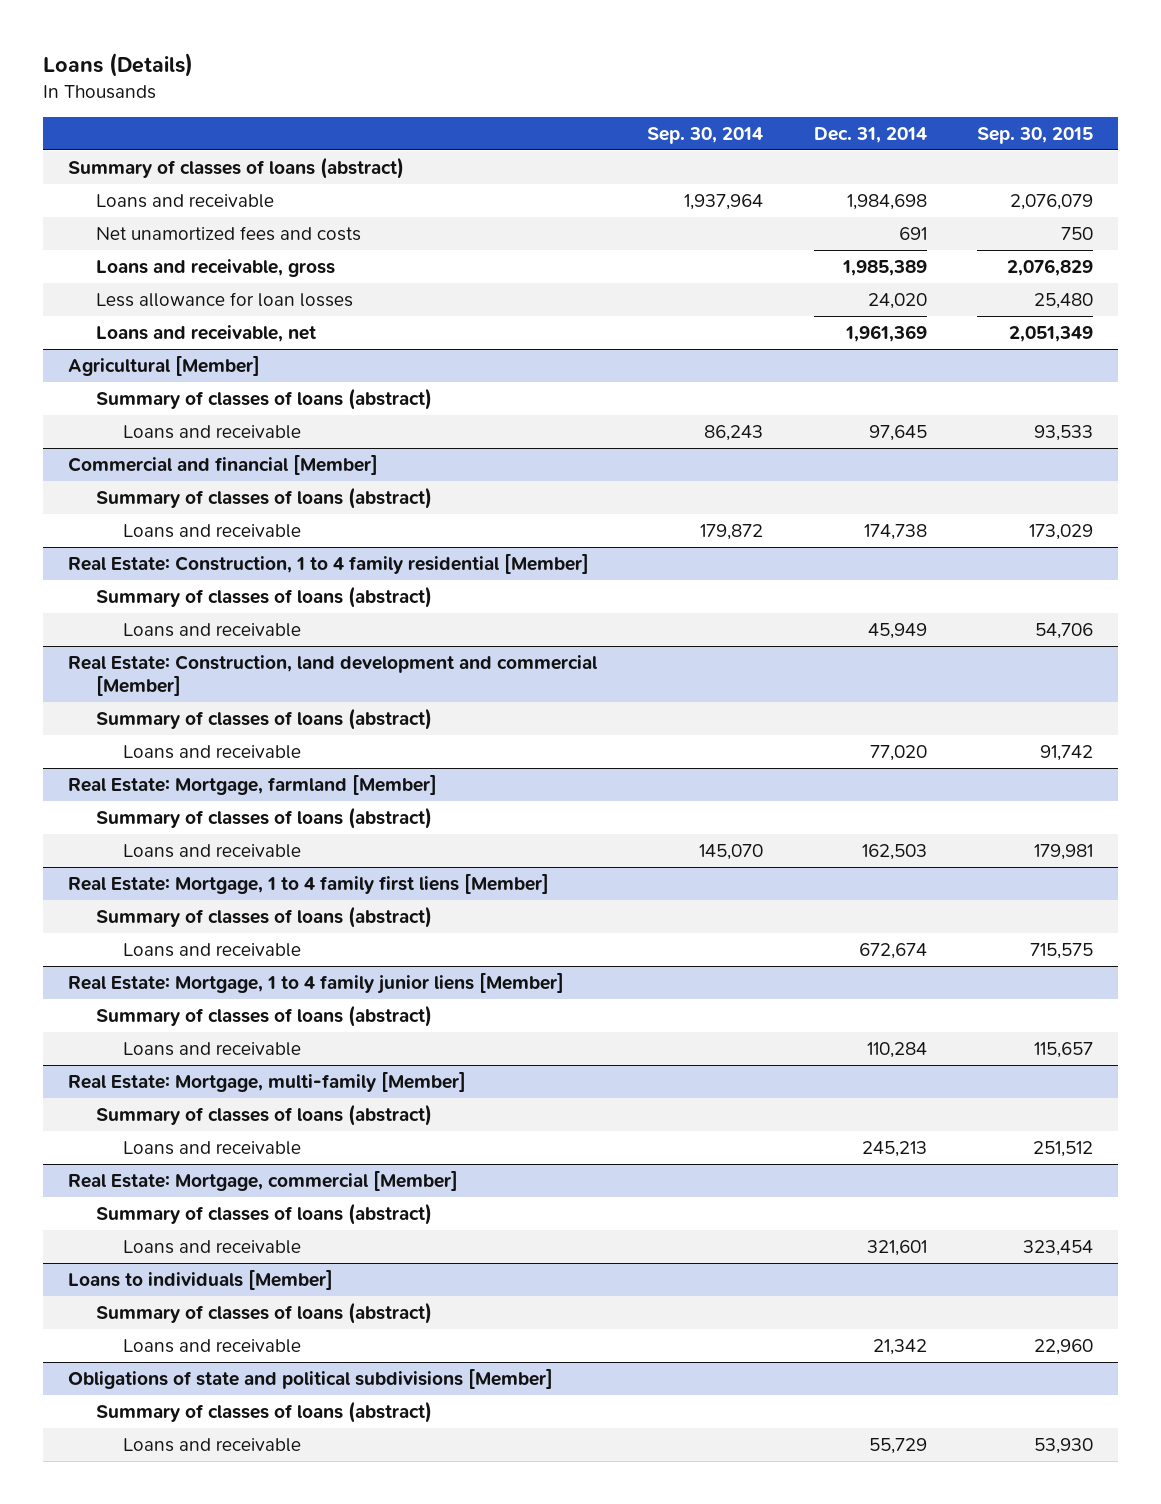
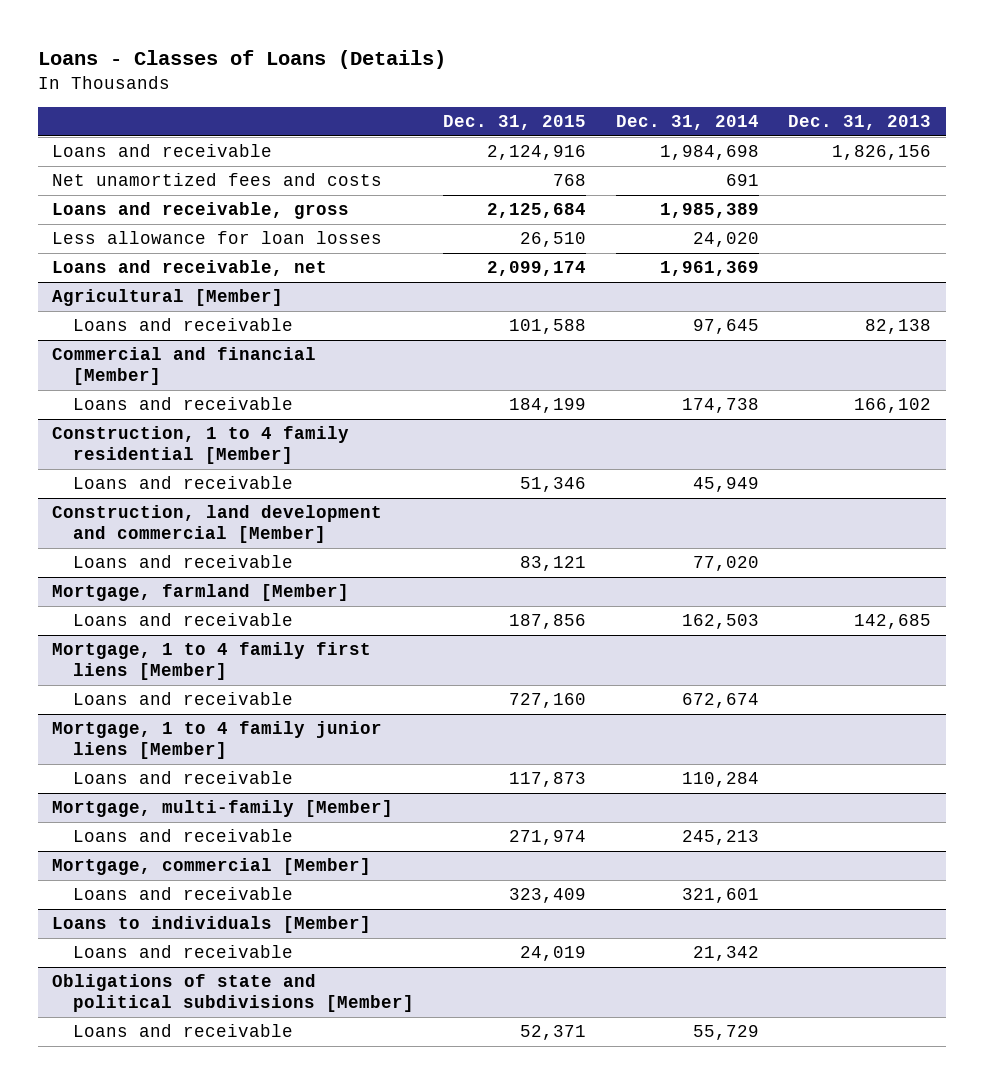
[42,53,193,78] Loans (Details) -> [37,50,446,70] Loans - Classes of Loans (Details)
[647,126,764,144] Sep. 30, 2014 -> none
[976,126,1093,144] Sep. 30, 2015 -> none
none -> [443,114,587,130] Dec. 31, 2015
none -> [787,114,931,130] Dec. 31, 2013
[68,156,405,179] Summary of classes of loans (abstract) -> none
[95,387,432,410] Summary of classes of loans (abstract) -> none
[95,486,432,509] Summary of classes of loans (abstract) -> none
[95,585,432,608] Summary of classes of loans (abstract) -> none
[68,553,590,574] Real Estate: Construction, 1 to 4 family residential [Member] -> [52,426,350,465] Construction, 1 to 4 family residential [Member]
[95,707,432,730] Summary of classes of loans (abstract) -> none
[68,654,599,696] Real Estate: Construction, land development and commercial [Member] -> [52,505,383,544] Construction, land development and commercial [Member]
[95,806,432,829] Summary of classes of loans (abstract) -> none
[68,774,438,795] Real Estate: Mortgage, farmland [Member] -> [52,584,350,602] Mortgage, farmland [Member]
[95,905,432,928] Summary of classes of loans (abstract) -> none
[68,873,550,894] Real Estate: Mortgage, 1 to 4 family first liens [Member] -> [52,642,372,681] Mortgage, 1 to 4 family first liens [Member]
[95,1004,432,1027] Summary of classes of loans (abstract) -> none
[68,972,565,994] Real Estate: Mortgage, 1 to 4 family junior liens [Member] -> [52,721,383,760] Mortgage, 1 to 4 family junior liens [Member]
[95,1103,432,1126] Summary of classes of loans (abstract) -> none
[68,1071,467,1092] Real Estate: Mortgage, multi-family [Member] -> [52,800,394,818] Mortgage, multi-family [Member]
[95,1202,432,1225] Summary of classes of loans (abstract) -> none
[68,1170,459,1191] Real Estate: Mortgage, commercial [Member] -> [52,858,372,876] Mortgage, commercial [Member]
[95,1301,432,1324] Summary of classes of loans (abstract) -> none
[95,1400,432,1423] Summary of classes of loans (abstract) -> none

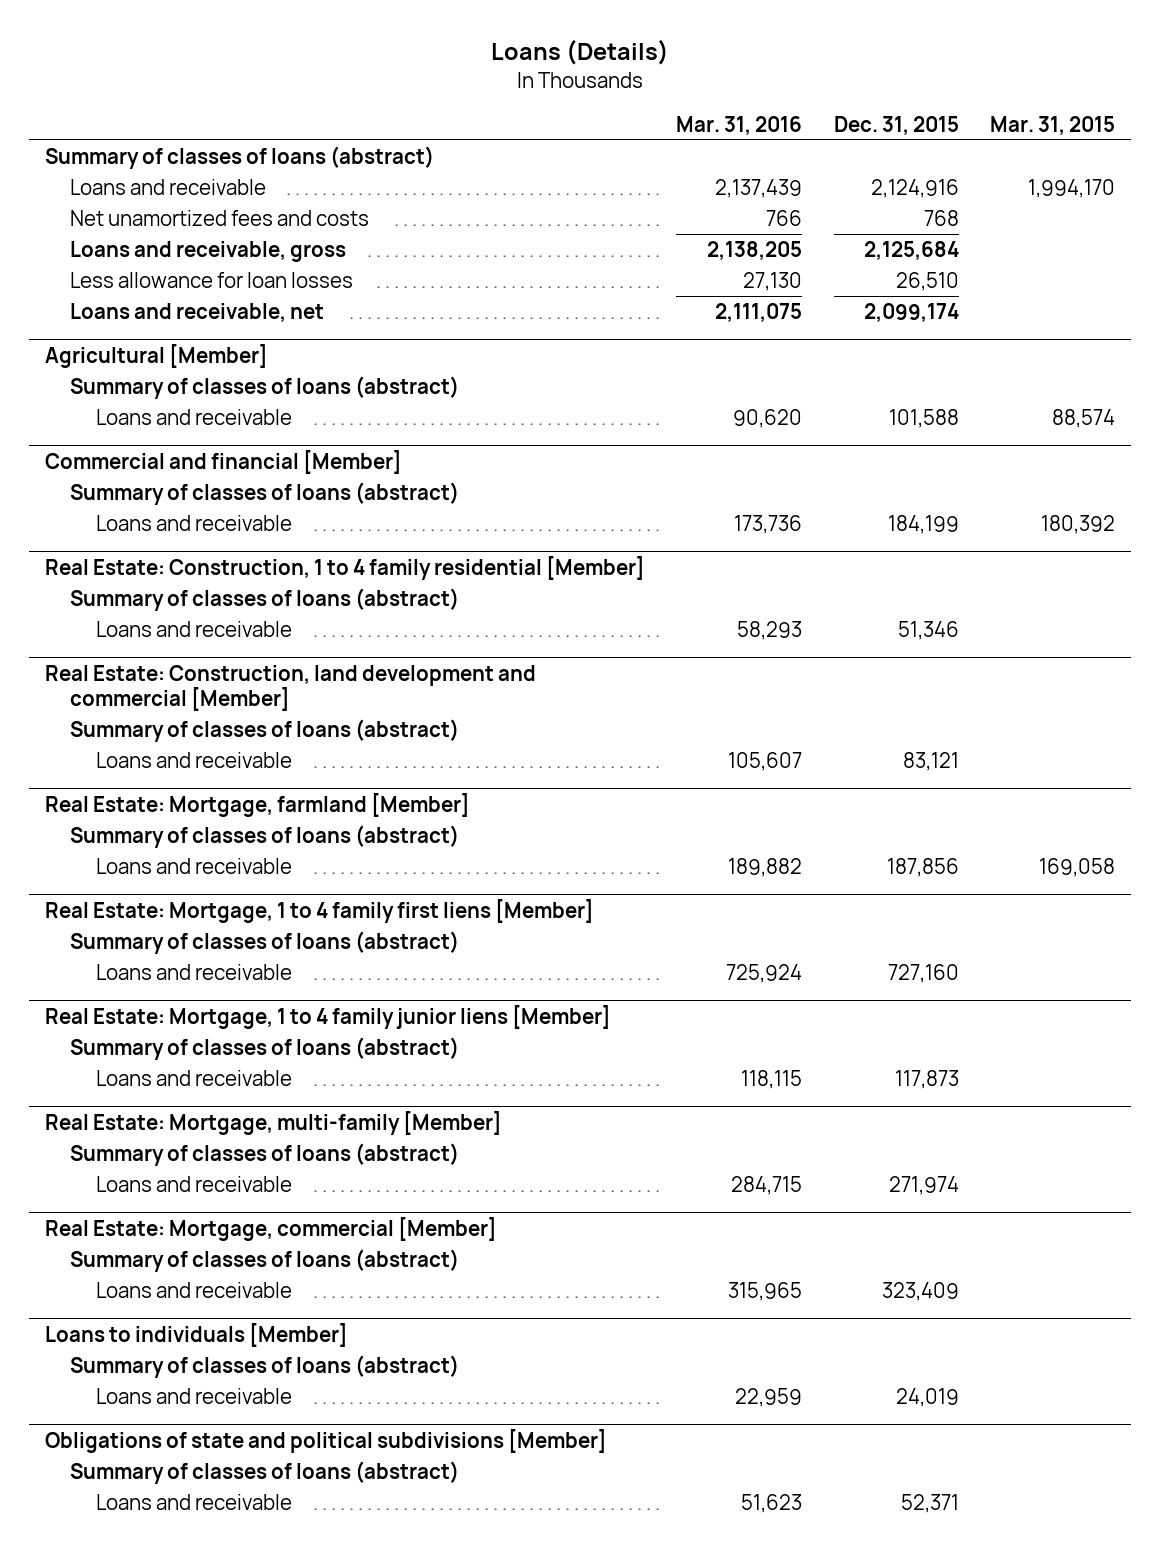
[37,50,446,70] Loans - Classes of Loans (Details) -> [491,40,670,66] Loans (Details)
[615,114,759,130] Dec. 31, 2014 -> none
[787,114,931,130] Dec. 31, 2013 -> none
none -> [676,115,803,135] Mar. 31, 2016
none -> [990,115,1116,135] Mar. 31, 2015
none -> [44,146,434,170] Summary of classes of loans (abstract)
none -> [70,376,460,400] Summary of classes of loans (abstract)
none -> [70,482,460,506] Summary of classes of loans (abstract)
[52,426,350,465] Construction, 1 to 4 family residential [Member] -> [44,555,645,580] Real Estate: Construction, 1 to 4 family residential [Member]
none -> [70,588,460,612] Summary of classes of loans (abstract)
[52,505,383,544] Construction, land development and commercial [Member] -> [44,664,536,711] Real Estate: Construction, land development and commercial [Member]
none -> [70,719,460,743] Summary of classes of loans (abstract)
[52,584,350,602] Mortgage, farmland [Member] -> [44,792,470,817] Real Estate: Mortgage, farmland [Member]
none -> [70,825,460,849] Summary of classes of loans (abstract)
[52,642,372,681] Mortgage, 1 to 4 family first liens [Member] -> [44,898,594,923] Real Estate: Mortgage, 1 to 4 family first liens [Member]
none -> [70,931,460,955] Summary of classes of loans (abstract)
[52,721,383,760] Mortgage, 1 to 4 family junior liens [Member] -> [44,1004,611,1029] Real Estate: Mortgage, 1 to 4 family junior liens [Member]
none -> [70,1037,460,1061] Summary of classes of loans (abstract)
[52,800,394,818] Mortgage, multi-family [Member] -> [44,1110,502,1135] Real Estate: Mortgage, multi-family [Member]
none -> [70,1143,460,1167] Summary of classes of loans (abstract)
[52,858,372,876] Mortgage, commercial [Member] -> [44,1216,497,1241] Real Estate: Mortgage, commercial [Member]
none -> [70,1249,460,1273] Summary of classes of loans (abstract)
none -> [70,1355,460,1379] Summary of classes of loans (abstract)
none -> [70,1461,460,1485] Summary of classes of loans (abstract)

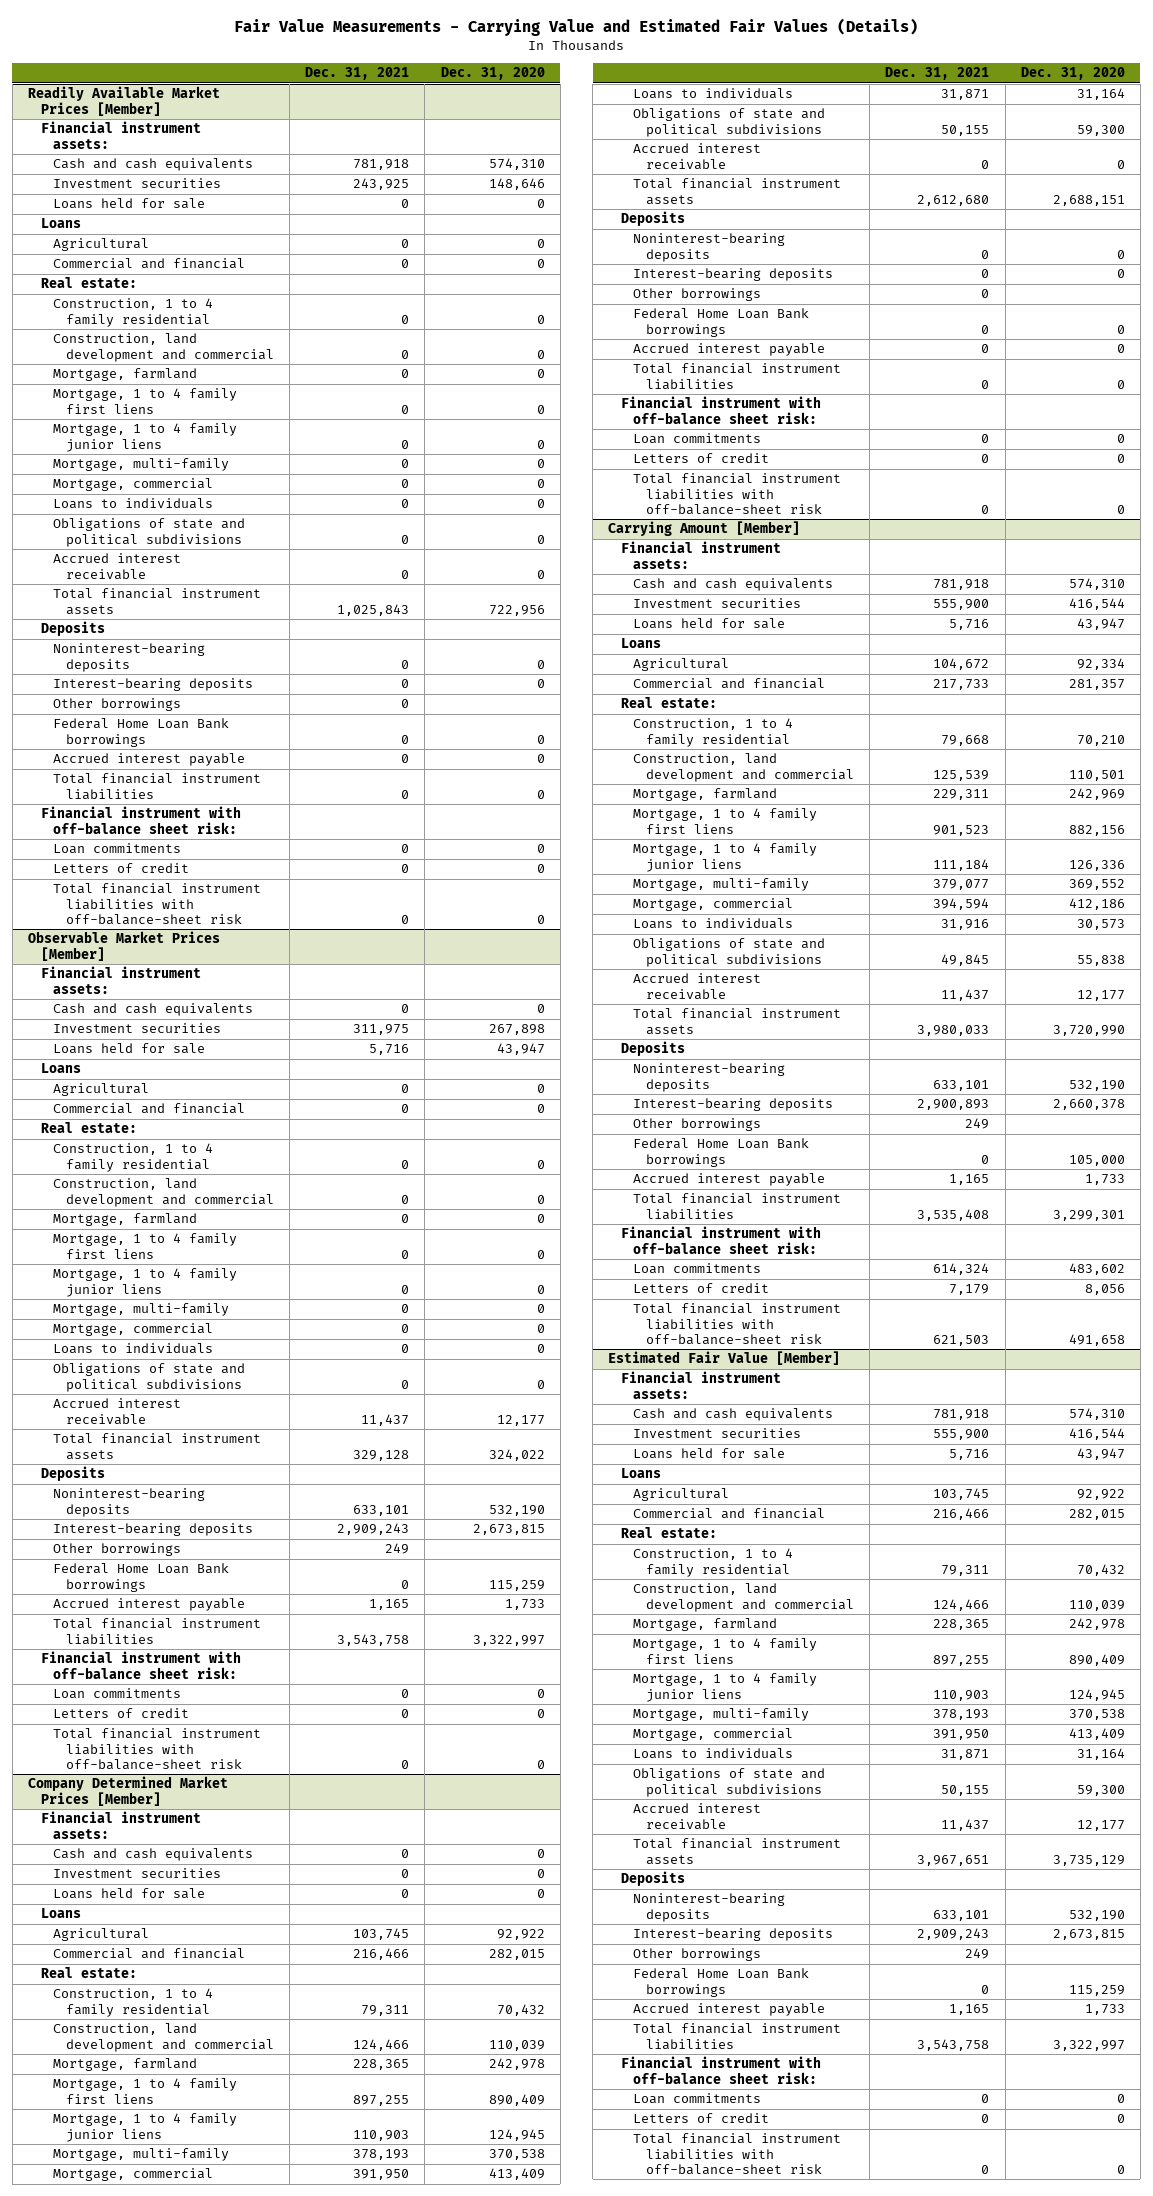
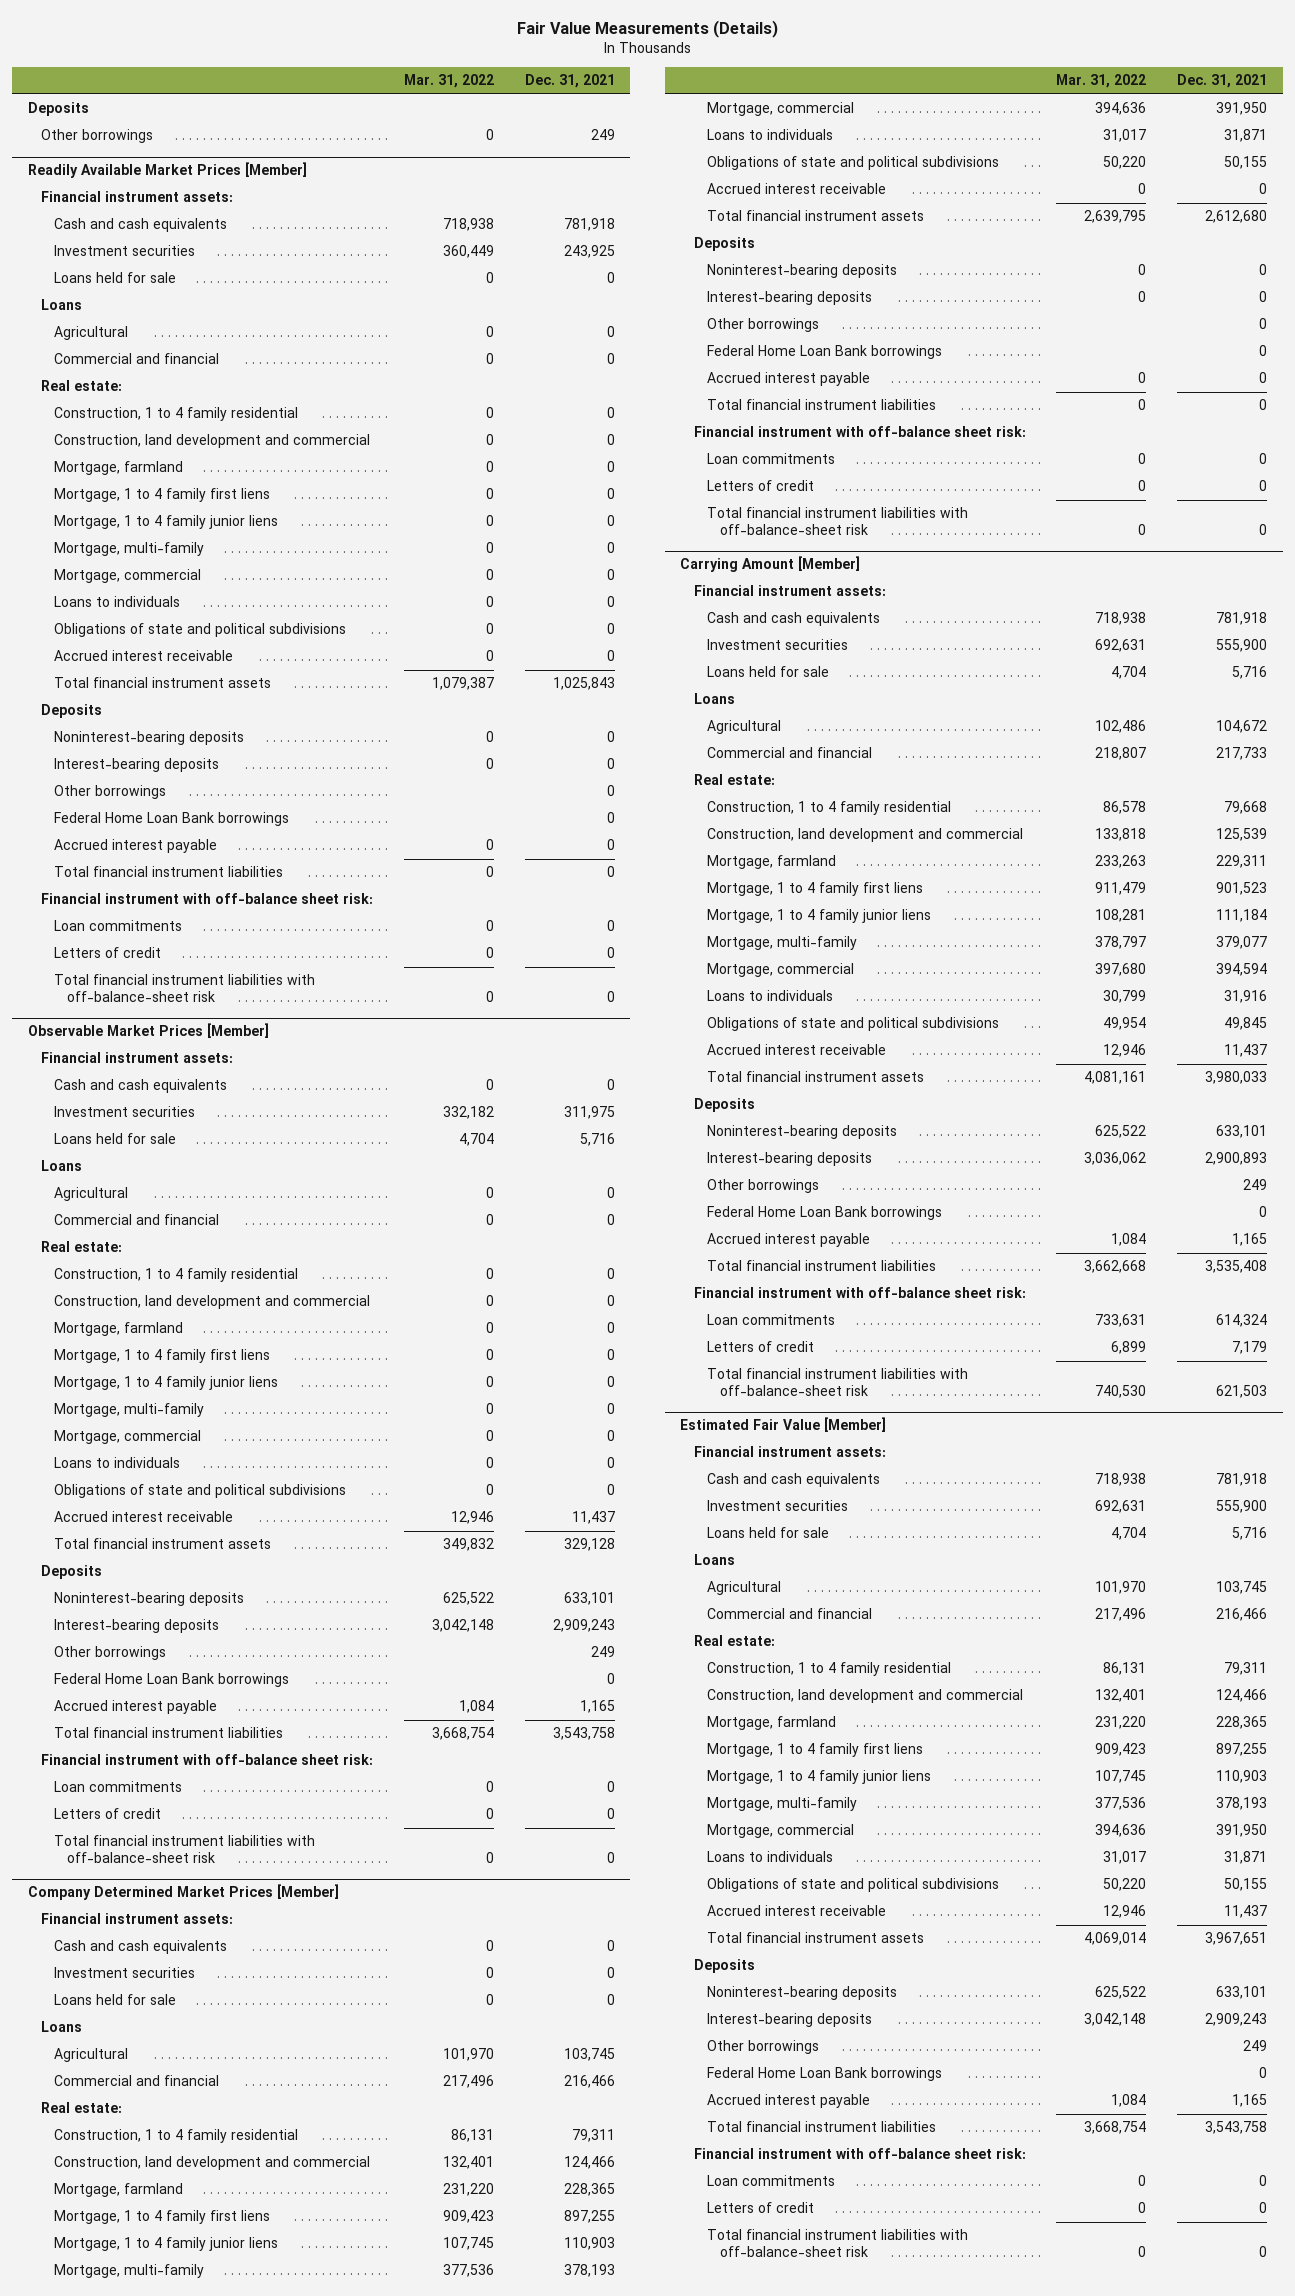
[234,18,919,37] Fair Value Measurements - Carrying Value and Estimated Fair Values (Details) -> [516,20,778,39] Fair Value Measurements (Details)
[440,67,545,81] Dec. 31, 2020 -> none
none -> [403,74,494,89] Mar. 31, 2022
none -> [27,102,89,117] Deposits
none -> [41,129,154,144] Other borrowings

